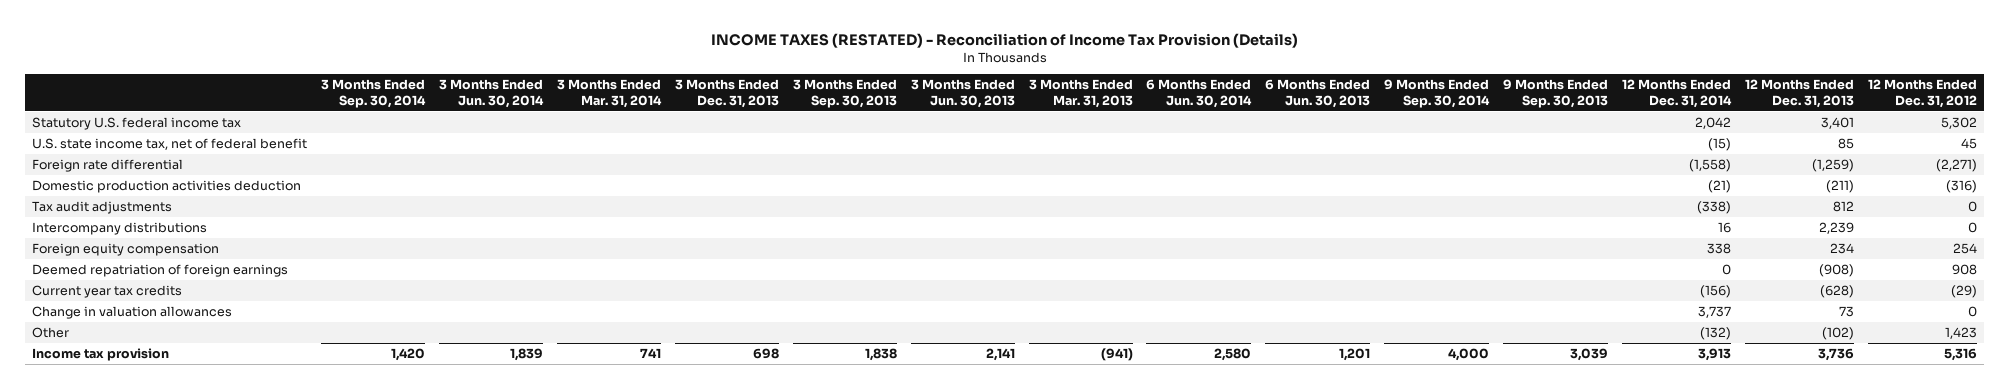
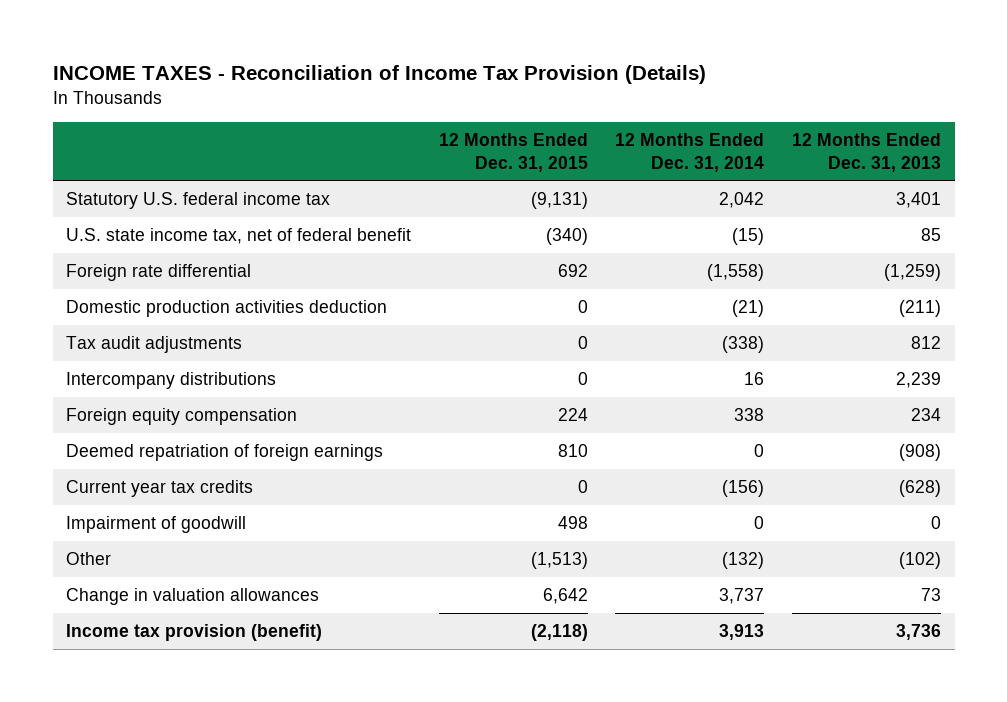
[710,32,1298,48] INCOME TAXES (RESTATED) - Reconciliation of Income Tax Provision (Details) -> [52,65,706,85] INCOME TAXES - Reconciliation of Income Tax Provision (Details)
[321,79,427,109] 3 Months Ended Sep. 30, 2014 -> none
[439,79,545,109] 3 Months Ended Jun. 30, 2014 -> none
[556,79,662,109] 3 Months Ended Mar. 31, 2014 -> none
[674,79,779,109] 3 Months Ended Dec. 31, 2013 -> none
[792,79,897,109] 3 Months Ended Sep. 30, 2013 -> none
[910,79,1015,109] 3 Months Ended Jun. 30, 2013 -> none
[1028,79,1133,109] 3 Months Ended Mar. 31, 2013 -> none
[1146,79,1253,109] 6 Months Ended Jun. 30, 2014 -> none
[1265,79,1371,109] 6 Months Ended Jun. 30, 2013 -> none
[1384,79,1491,109] 9 Months Ended Sep. 30, 2014 -> none
[1503,79,1609,109] 9 Months Ended Sep. 30, 2013 -> none
[1867,79,1977,109] 12 Months Ended Dec. 31, 2012 -> none
none -> [438,132,588,172] 12 Months Ended Dec. 31, 2015
none -> [66,515,247,533] Impairment of goodwill
[32,305,233,319] Change in valuation allowances -> [66,587,320,605] Change in valuation allowances
[32,347,170,361] Income tax provision -> [66,623,323,641] Income tax provision (benefit)

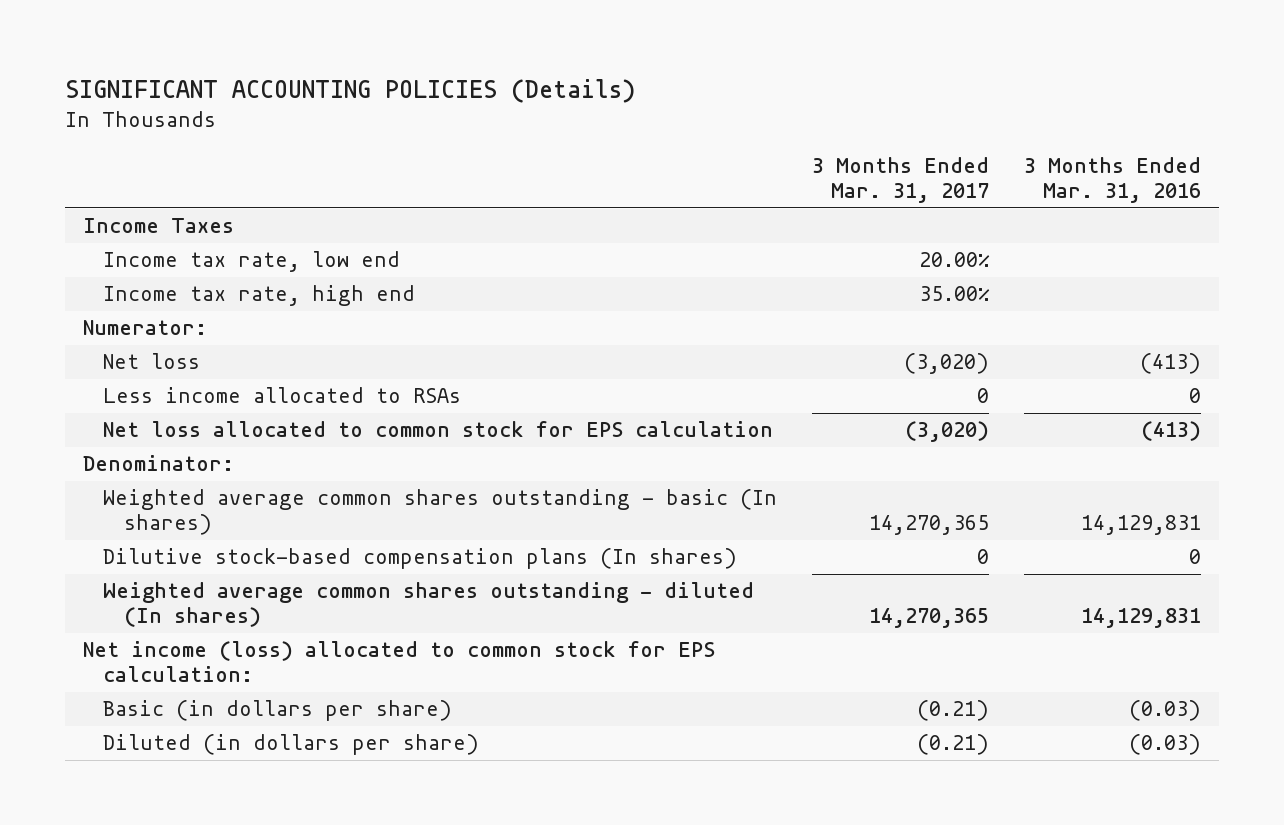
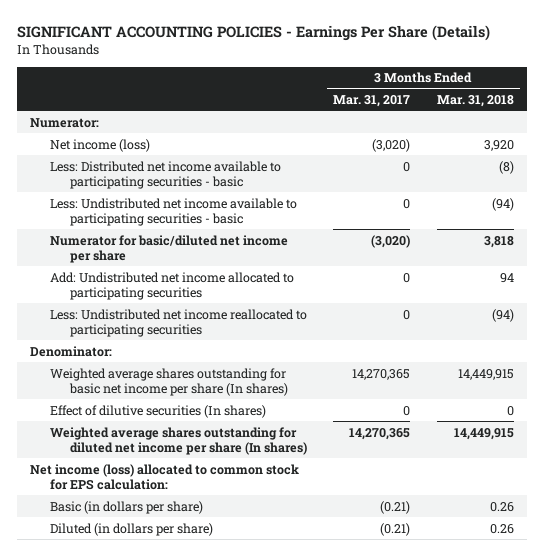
[65,79,636,104] SIGNIFICANT ACCOUNTING POLICIES (Details) -> [17,24,491,41] SIGNIFICANT ACCOUNTING POLICIES - Earnings Per Share (Details)
[1024,157,1202,204] 3 Months Ended Mar. 31, 2016 -> none
none -> [436,95,514,108] Mar. 31, 2018
[82,218,234,234] Income Taxes -> none
[103,251,401,273] Income tax rate, low end -> none
[103,285,416,307] Income tax rate, high end -> none
[103,387,462,404] Less income allocated to RSAs -> none
[103,353,201,370] Net loss -> [50,138,151,152] Net income (loss)
none -> [50,160,282,189] Less: Distributed net income available to participating securities - basic
none -> [50,197,298,226] Less: Undistributed net income available to participating securities - basic
[103,421,774,438] Net loss allocated to common stock for EPS calculation -> [50,234,289,263] Numerator for basic/diluted net income per share
none -> [50,271,295,300] Add: Undistributed net income allocated to participating securities
none -> [50,308,308,337] Less: Undistributed net income reallocated to participating securities
[103,489,778,536] Weighted average common shares outstanding - basic (In shares) -> [50,367,288,396] Weighted average shares outstanding for basic net income per share (In shares)
[103,548,738,570] Dilutive stock-based compensation plans (In shares) -> [50,404,267,418] Effect of dilutive securities (In shares)
[103,582,755,628] Weighted average common shares outstanding - diluted (In shares) -> [50,426,307,455] Weighted average shares outstanding for diluted net income per share (In shares)

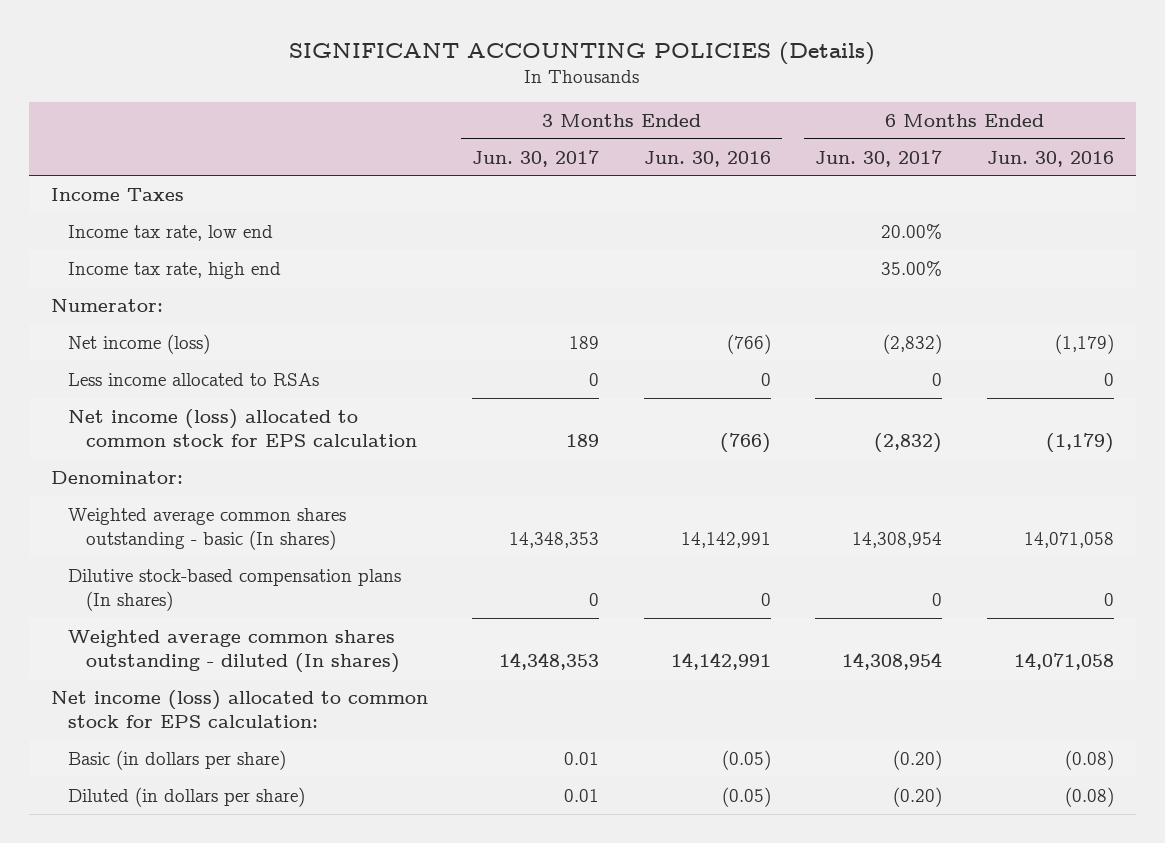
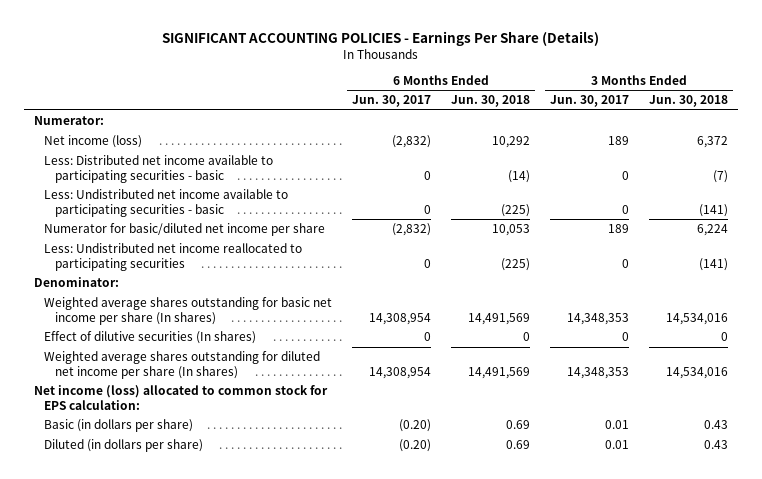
[289,41,876,65] SIGNIFICANT ACCOUNTING POLICIES (Details) -> [162,30,600,46] SIGNIFICANT ACCOUNTING POLICIES - Earnings Per Share (Details)
[643,150,771,167] Jun. 30, 2016 -> none
[986,150,1114,167] Jun. 30, 2016 -> none
none -> [451,95,531,108] Jun. 30, 2018
none -> [649,95,729,108] Jun. 30, 2018
[50,187,184,201] Income Taxes -> none
[68,224,274,241] Income tax rate, low end -> none
[68,261,282,279] Income tax rate, high end -> none
[68,372,320,386] Less income allocated to RSAs -> none
none -> [44,155,274,183] Less: Distributed net income available to participating securities - basic
none -> [44,189,289,217] Less: Undistributed net income available to participating securities - basic
[68,408,417,447] Net income (loss) allocated to common stock for EPS calculation -> [44,223,326,237] Numerator for basic/diluted net income per share
none -> [44,243,303,271] Less: Undistributed net income reallocated to participating securities
[68,507,347,550] Weighted average common shares outstanding - basic (In shares) -> [44,297,333,325] Weighted average shares outstanding for basic net income per share (In shares)
[68,568,402,611] Dilutive stock-based compensation plans (In shares) -> [44,331,257,345] Effect of dilutive securities (In shares)
[68,629,400,673] Weighted average common shares outstanding - diluted (In shares) -> [44,351,321,379] Weighted average shares outstanding for diluted net income per share (In shares)

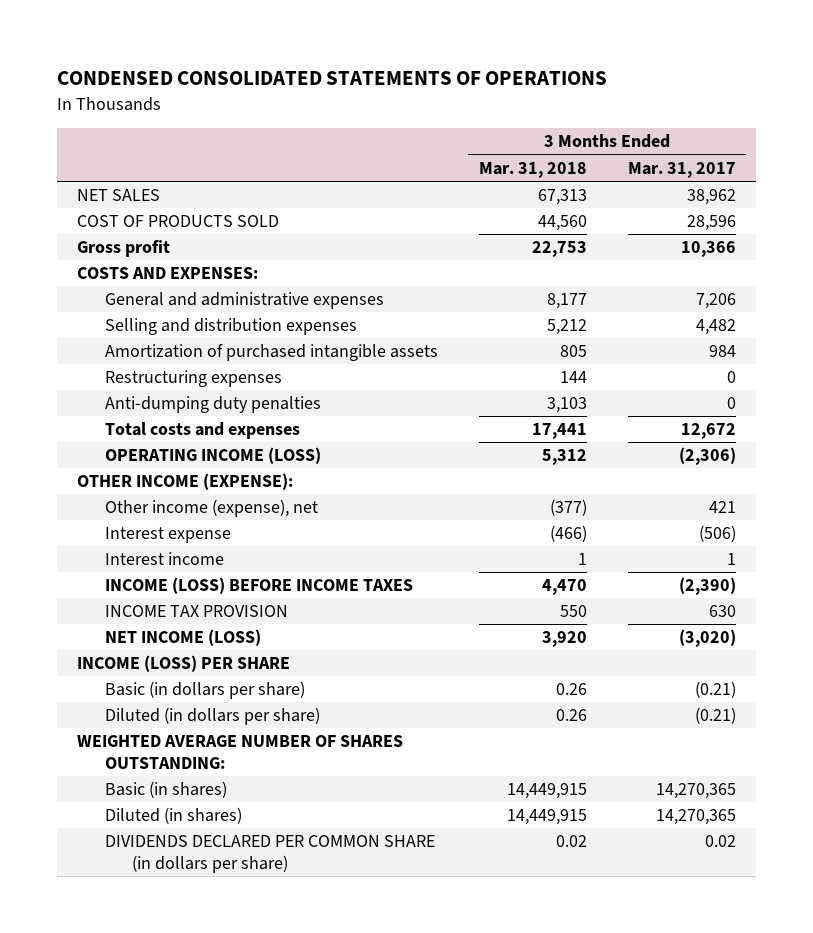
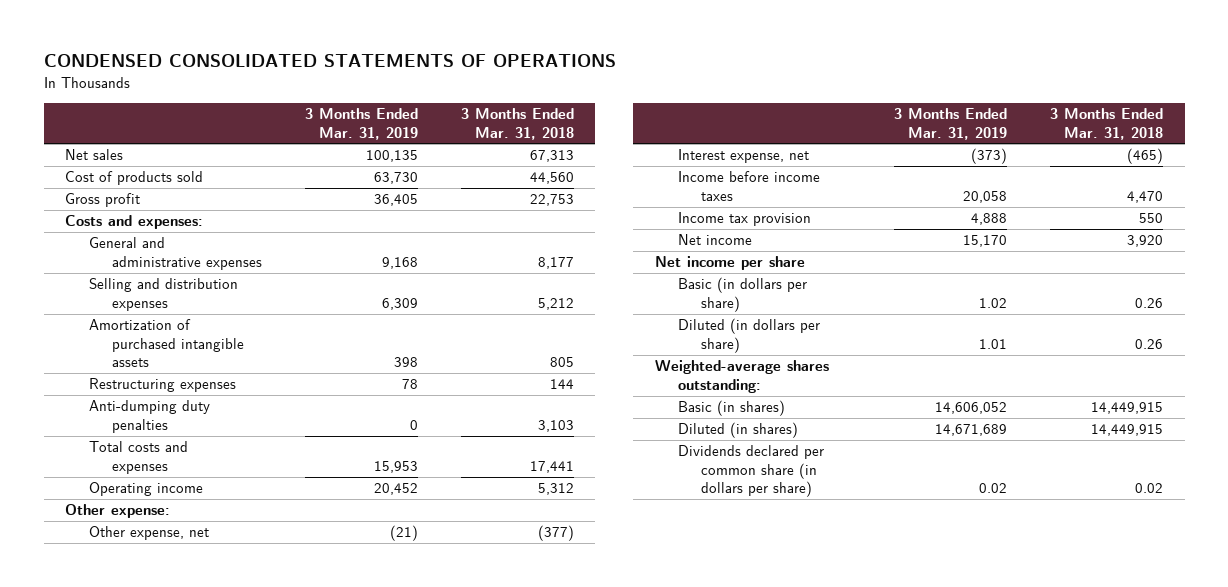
[627,161,736,178] Mar. 31, 2017 -> none
none -> [304,108,418,140] 3 Months Ended Mar. 31, 2019
[77,189,161,202] NET SALES -> [65,149,124,161] Net sales
[77,215,280,228] COST OF PRODUCTS SOLD -> [65,171,204,186] Cost of products sold
[77,267,259,280] COSTS AND EXPENSES: -> [65,215,204,230] Costs and expenses:
[104,552,224,566] Interest income -> none
[104,447,321,465] OPERATING INCOME (LOSS) -> [88,482,203,497] Operating income
[77,473,294,491] OTHER INCOME (EXPENSE): -> [65,504,171,519] Other expense:
[104,499,318,518] Other income (expense), net -> [88,526,209,541] Other expense, net
[104,527,231,544] Interest expense -> [677,149,809,164] Interest expense, net
[549,525,587,543] (466) -> [1127,148,1164,165] (465)
[104,577,413,595] INCOME (LOSS) BEFORE INCOME TAXES -> [677,171,820,201] Income before income taxes
[104,605,288,618] INCOME TAX PROVISION -> [677,212,811,227] Income tax provision
[104,629,261,647] NET INCOME (LOSS) -> [677,234,752,246] Net income
[77,655,291,673] INCOME (LOSS) PER SHARE -> [654,256,805,271] Net income per share
[77,735,404,769] WEIGHTED AVERAGE NUMBER OF SHARES OUTSTANDING: -> [654,360,829,393] Weighted-average shares outstanding:
[104,835,435,873] DIVIDENDS DECLARED PER COMMON SHARE (in dollars per share) -> [677,445,824,498] Dividends declared per common share (in dollars per share)

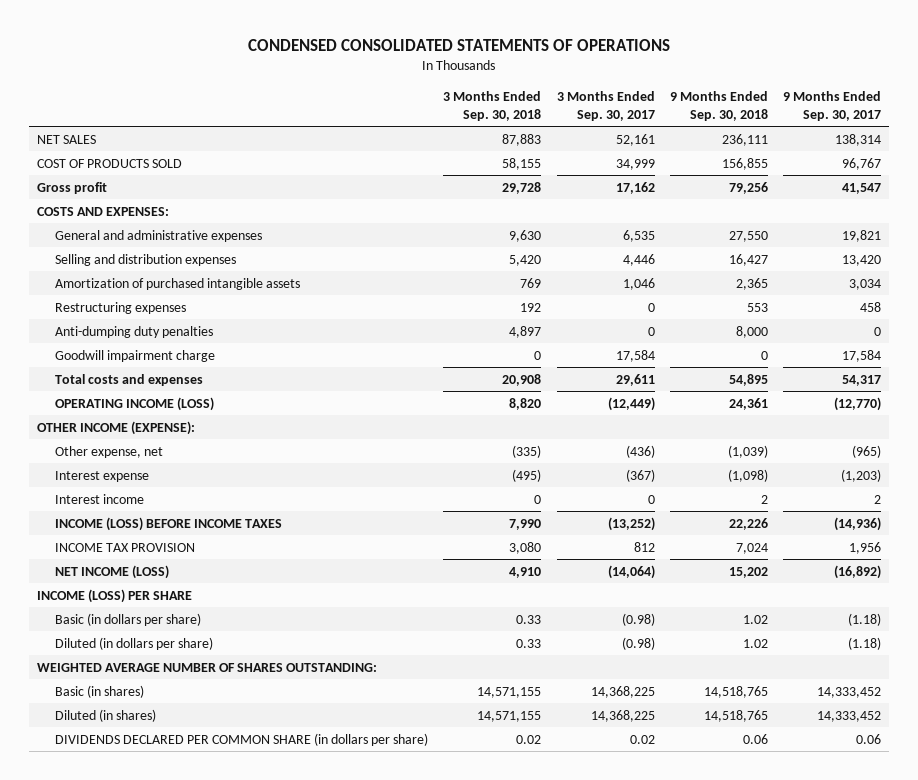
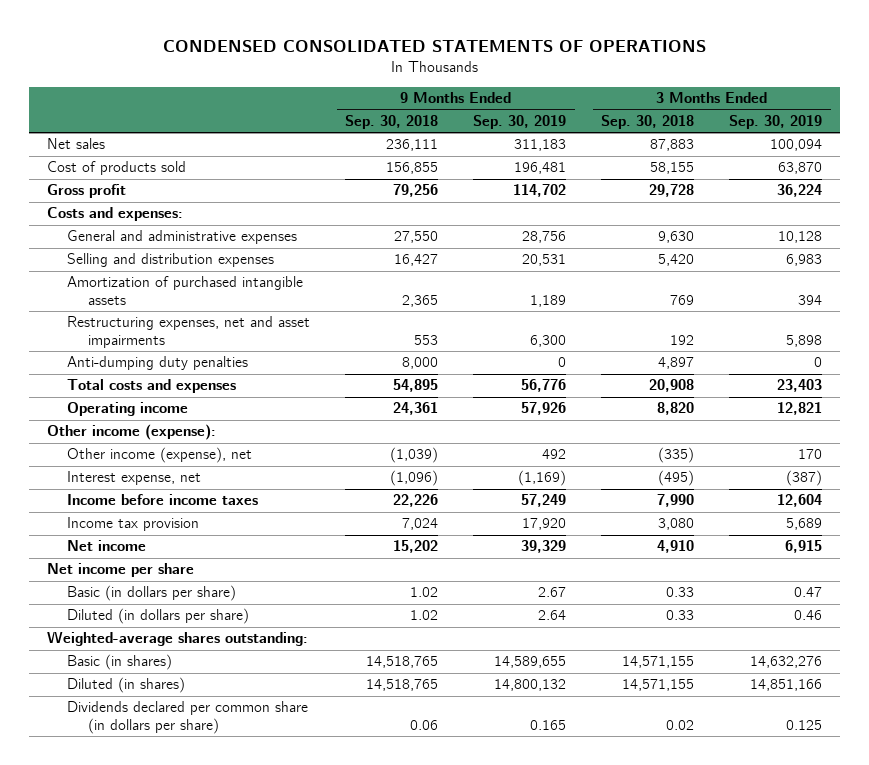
[556,91,655,121] 3 Months Ended Sep. 30, 2017 -> none
[782,91,881,121] 9 Months Ended Sep. 30, 2017 -> none
none -> [473,115,567,130] Sep. 30, 2019
none -> [729,115,823,130] Sep. 30, 2019
[36,134,96,144] NET SALES -> [46,138,105,150] Net sales
[36,158,182,168] COST OF PRODUCTS SOLD -> [46,161,186,176] Cost of products sold
[36,206,169,216] COSTS AND EXPENSES: -> [46,207,183,222] Costs and expenses:
[55,301,187,314] Restructuring expenses -> [67,316,311,348] Restructuring expenses, net and asset impairments
[55,349,216,362] Goodwill impairment charge -> none
[55,493,145,504] Interest income -> none
[55,396,215,411] OPERATING INCOME (LOSS) -> [67,402,189,417] Operating income
[36,420,195,435] OTHER INCOME (EXPENSE): -> [46,424,216,441] Other income (expense):
[55,445,164,458] Other expense, net -> [67,447,253,464] Other income (expense), net
[55,470,150,482] Interest expense -> [67,471,202,486] Interest expense, net
[727,468,768,482] (1,098) -> [390,470,439,487] (1,096)
[55,516,283,531] INCOME (LOSS) BEFORE INCOME TAXES -> [67,494,259,506] Income before income taxes
[55,542,196,552] INCOME TAX PROVISION -> [67,517,200,532] Income tax provision
[55,564,170,579] NET INCOME (LOSS) -> [67,540,147,552] Net income
[36,588,192,603] INCOME (LOSS) PER SHARE -> [46,563,194,578] Net income per share
[36,662,377,672] WEIGHTED AVERAGE NUMBER OF SHARES OUTSTANDING: -> [46,631,308,647] Weighted-average shares outstanding:
[55,732,429,746] DIVIDENDS DECLARED PER COMMON SHARE (in dollars per share) -> [67,701,309,734] Dividends declared per common share (in dollars per share)

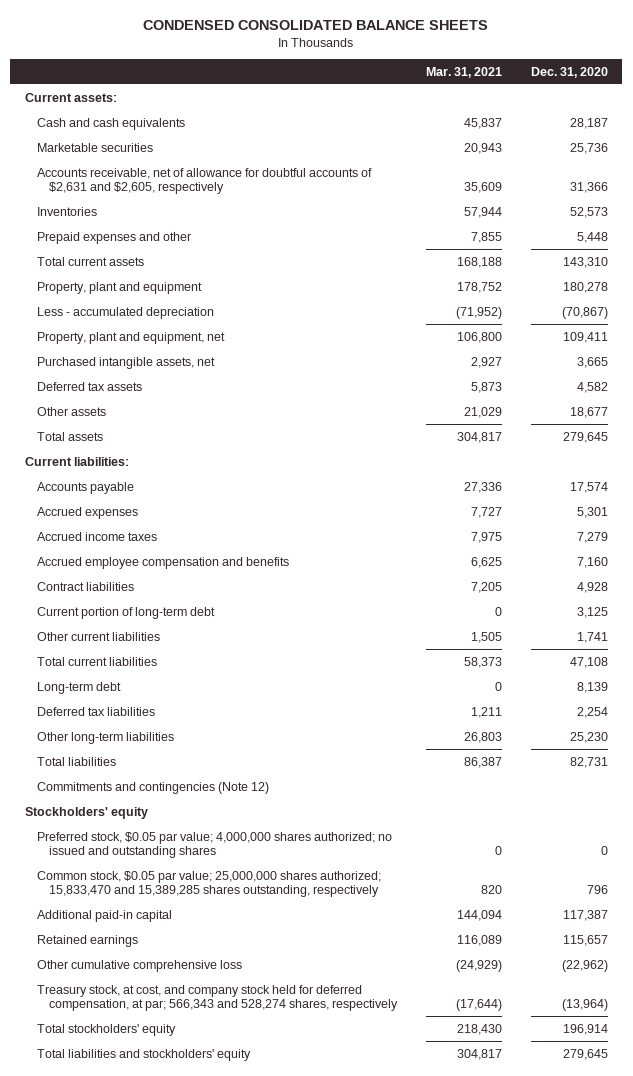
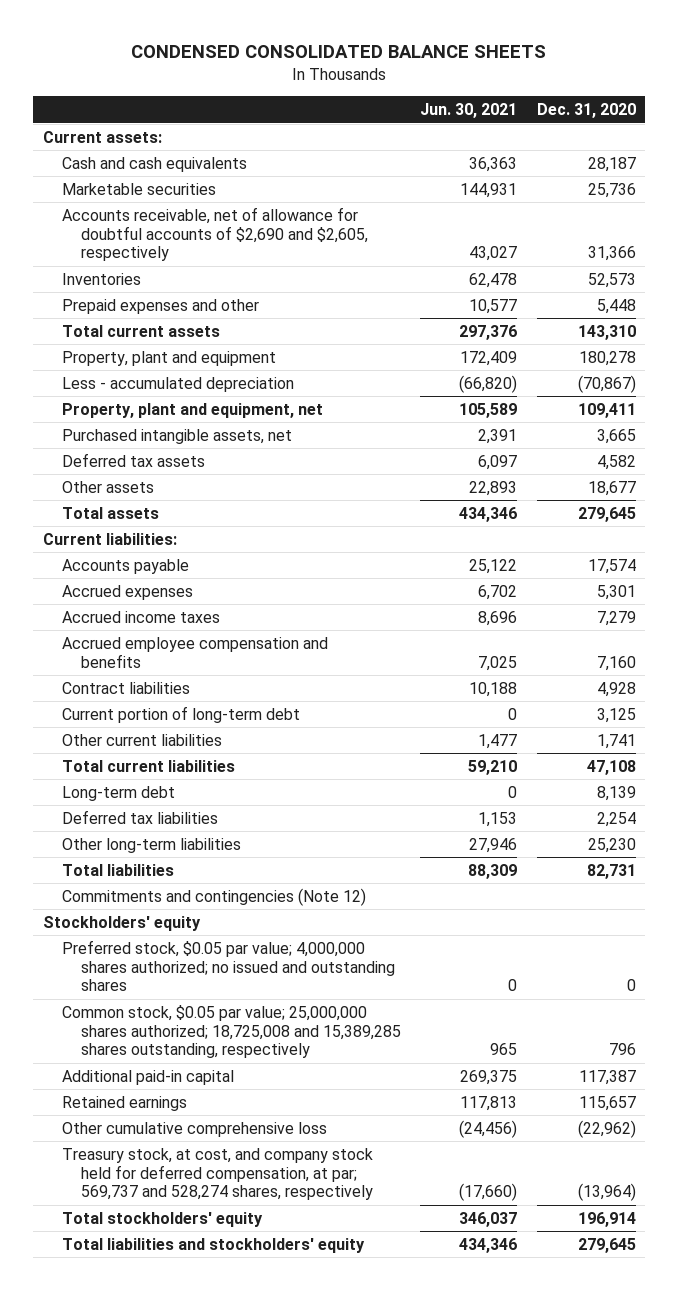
[426,66,503,78] Mar. 31, 2021 -> none
none -> [420,103,518,119] Jun. 30, 2021
[37,167,373,195] Accounts receivable, net of allowance for doubtful accounts of $2,631 and $2,605, respectively -> [61,206,368,262] Accounts receivable, net of allowance for doubtful accounts of $2,690 and $2,605, respectively
[37,870,382,898] Common stock, $0.05 par value; 25,000,000 shares authorized; 15,833,470 and 15,389,285 shares outstanding, respectively -> [61,1004,401,1059] Common stock, $0.05 par value; 25,000,000 shares authorized; 18,725,008 and 15,389,285 shares outstanding, respectively
[37,984,399,1012] Treasury stock, at cost, and company stock held for deferred compensation, at par; 566,343 and 528,274 shares, respectively -> [61,1147,373,1201] Treasury stock, at cost, and company stock held for deferred compensation, at par; 569,737 and 528,274 shares, respectively

